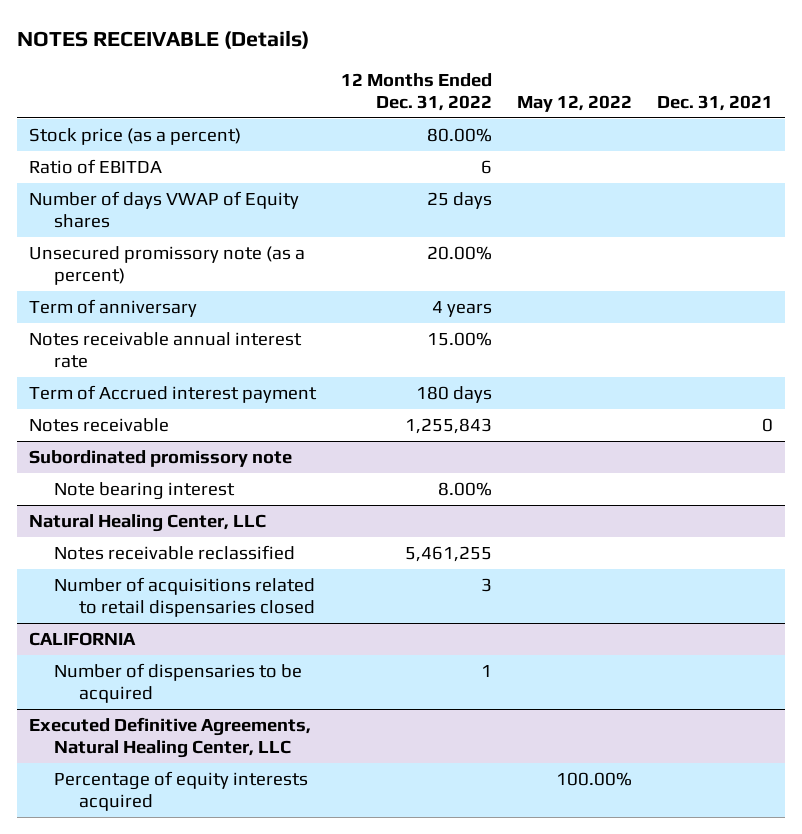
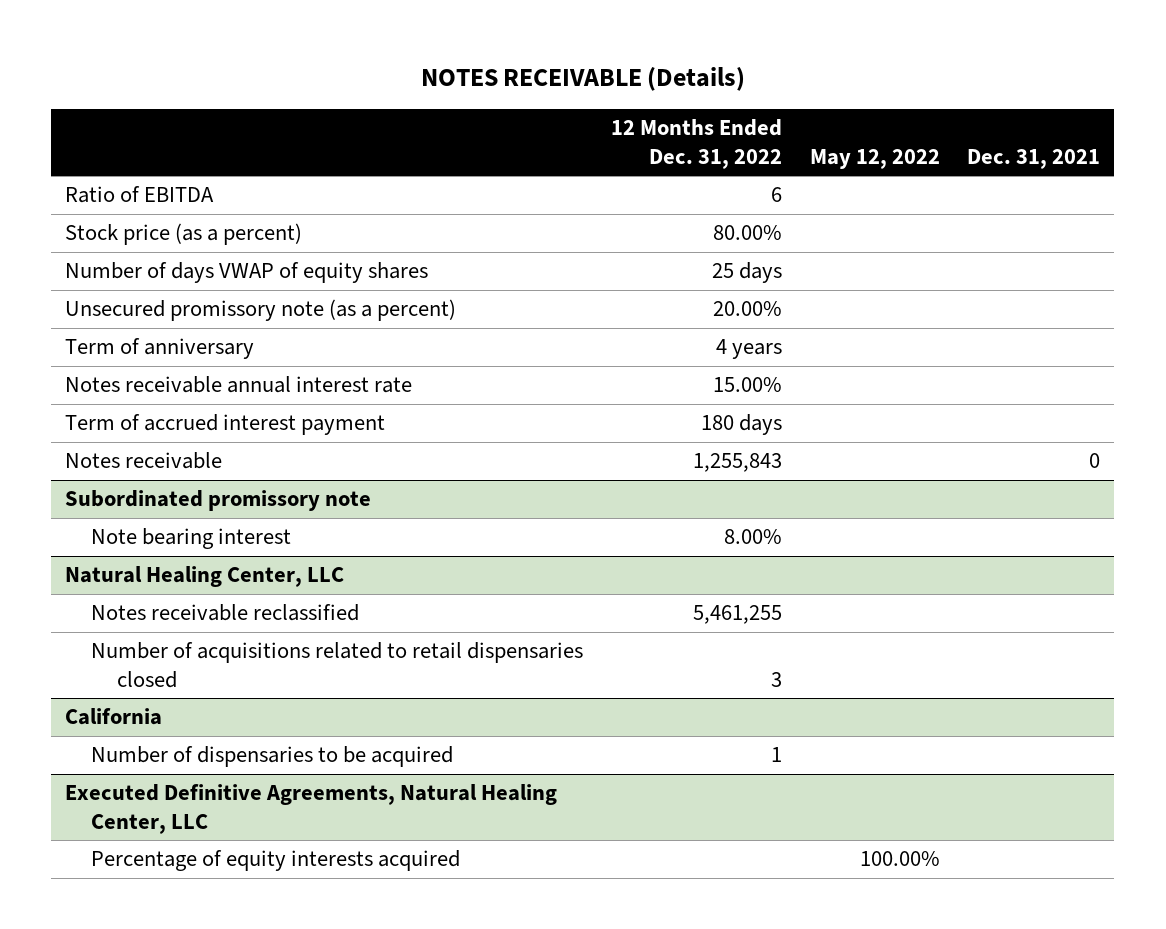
[29,127,242,145] Stock price (as a percent) -> [65,223,303,246] Stock price (as a percent)
[29,190,300,228] Number of days VWAP of Equity shares -> [65,262,429,284] Number of days VWAP of equity shares
[29,384,318,403] Term of Accrued interest payment -> [65,414,386,436] Term of accrued interest payment
[29,631,137,646] CALIFORNIA -> [65,708,163,726] California

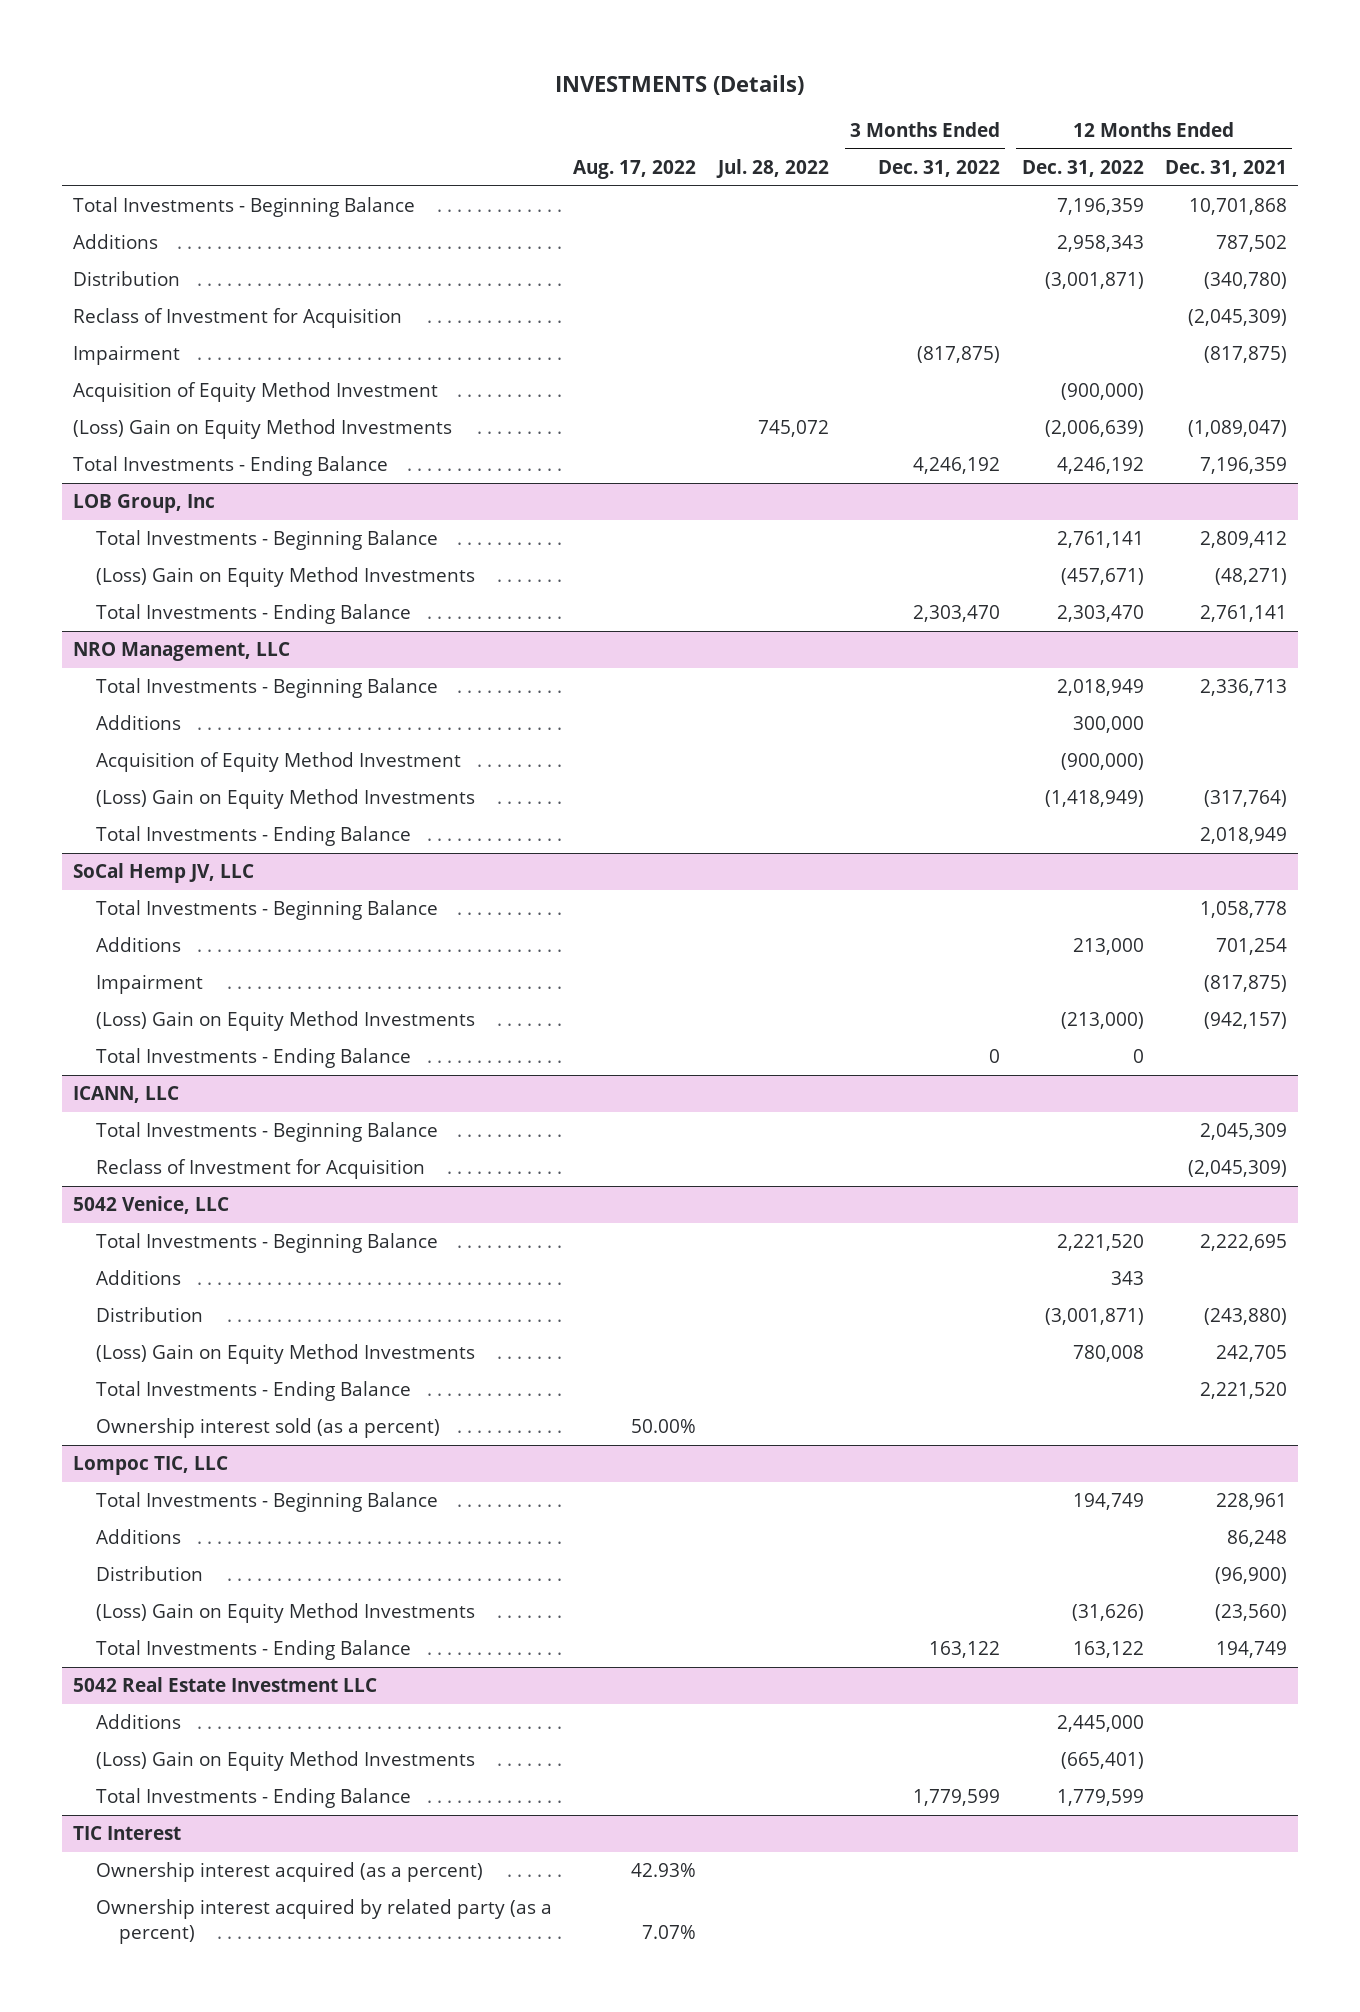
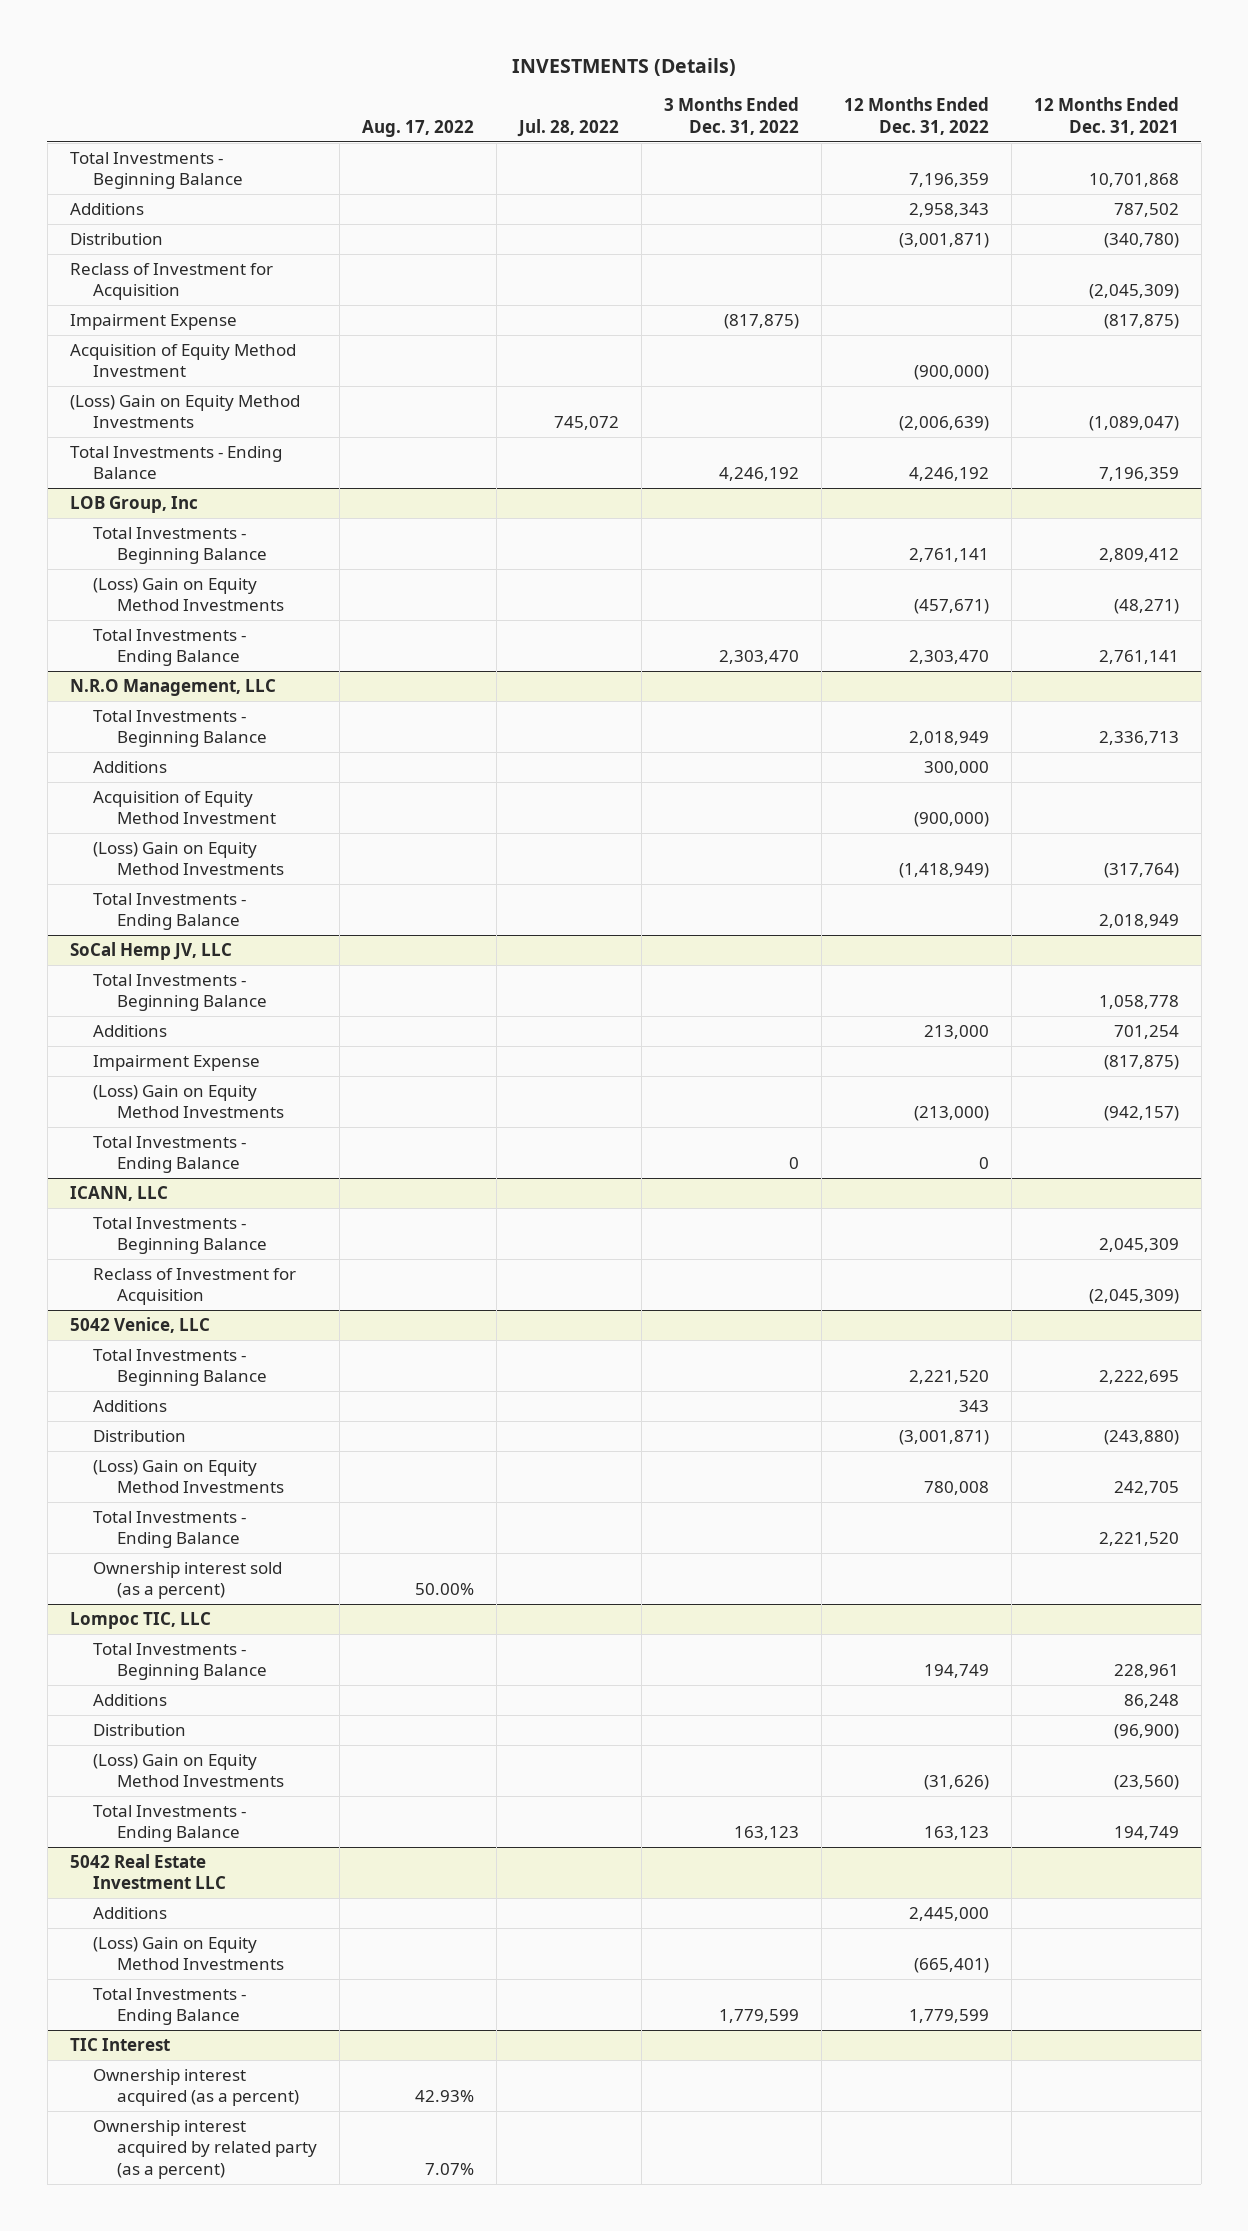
[72,345,180,366] Impairment -> [69,314,237,331] Impairment Expense
[72,642,290,662] NRO Management, LLC -> [69,679,276,697] N.R.O Management, LLC
[95,974,203,995] Impairment -> [93,1055,261,1072] Impairment Expense
[929,1641,1001,1659] 163,122 -> [733,1826,799,1841] 163,123
[1072,1641,1144,1659] 163,122 -> [923,1826,989,1841] 163,123

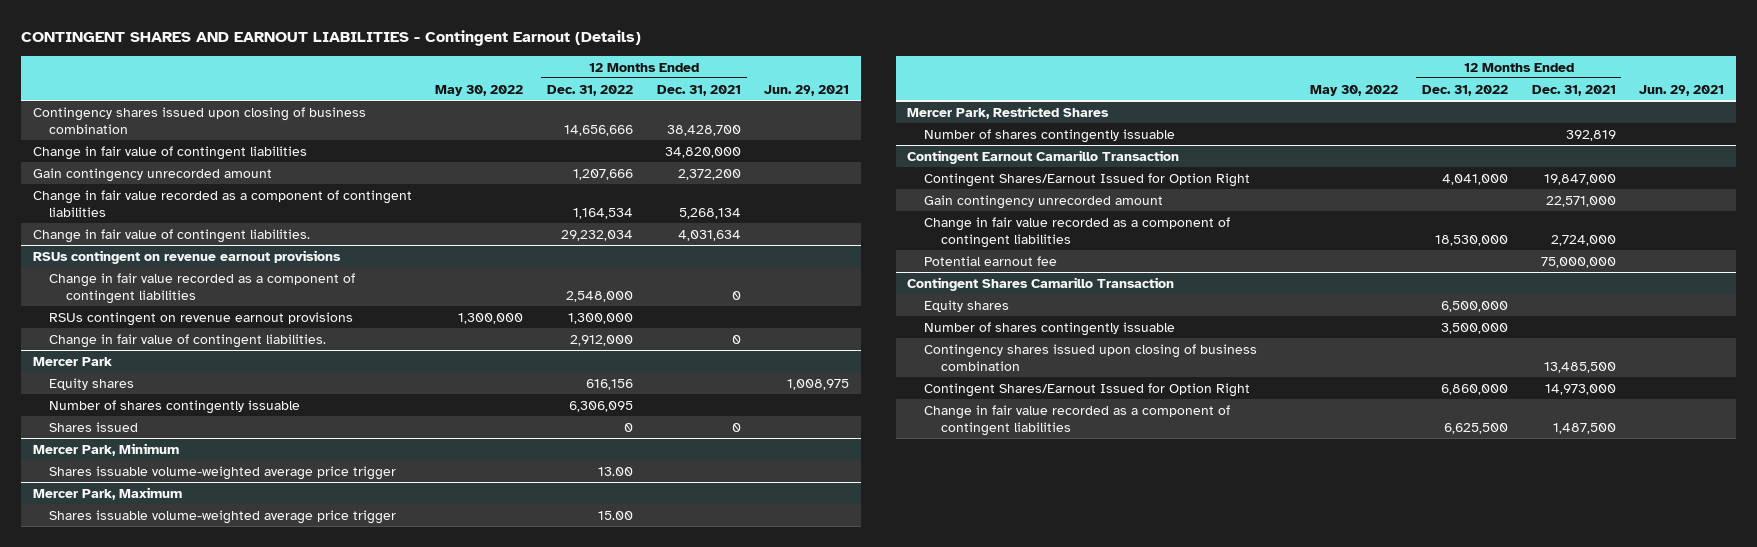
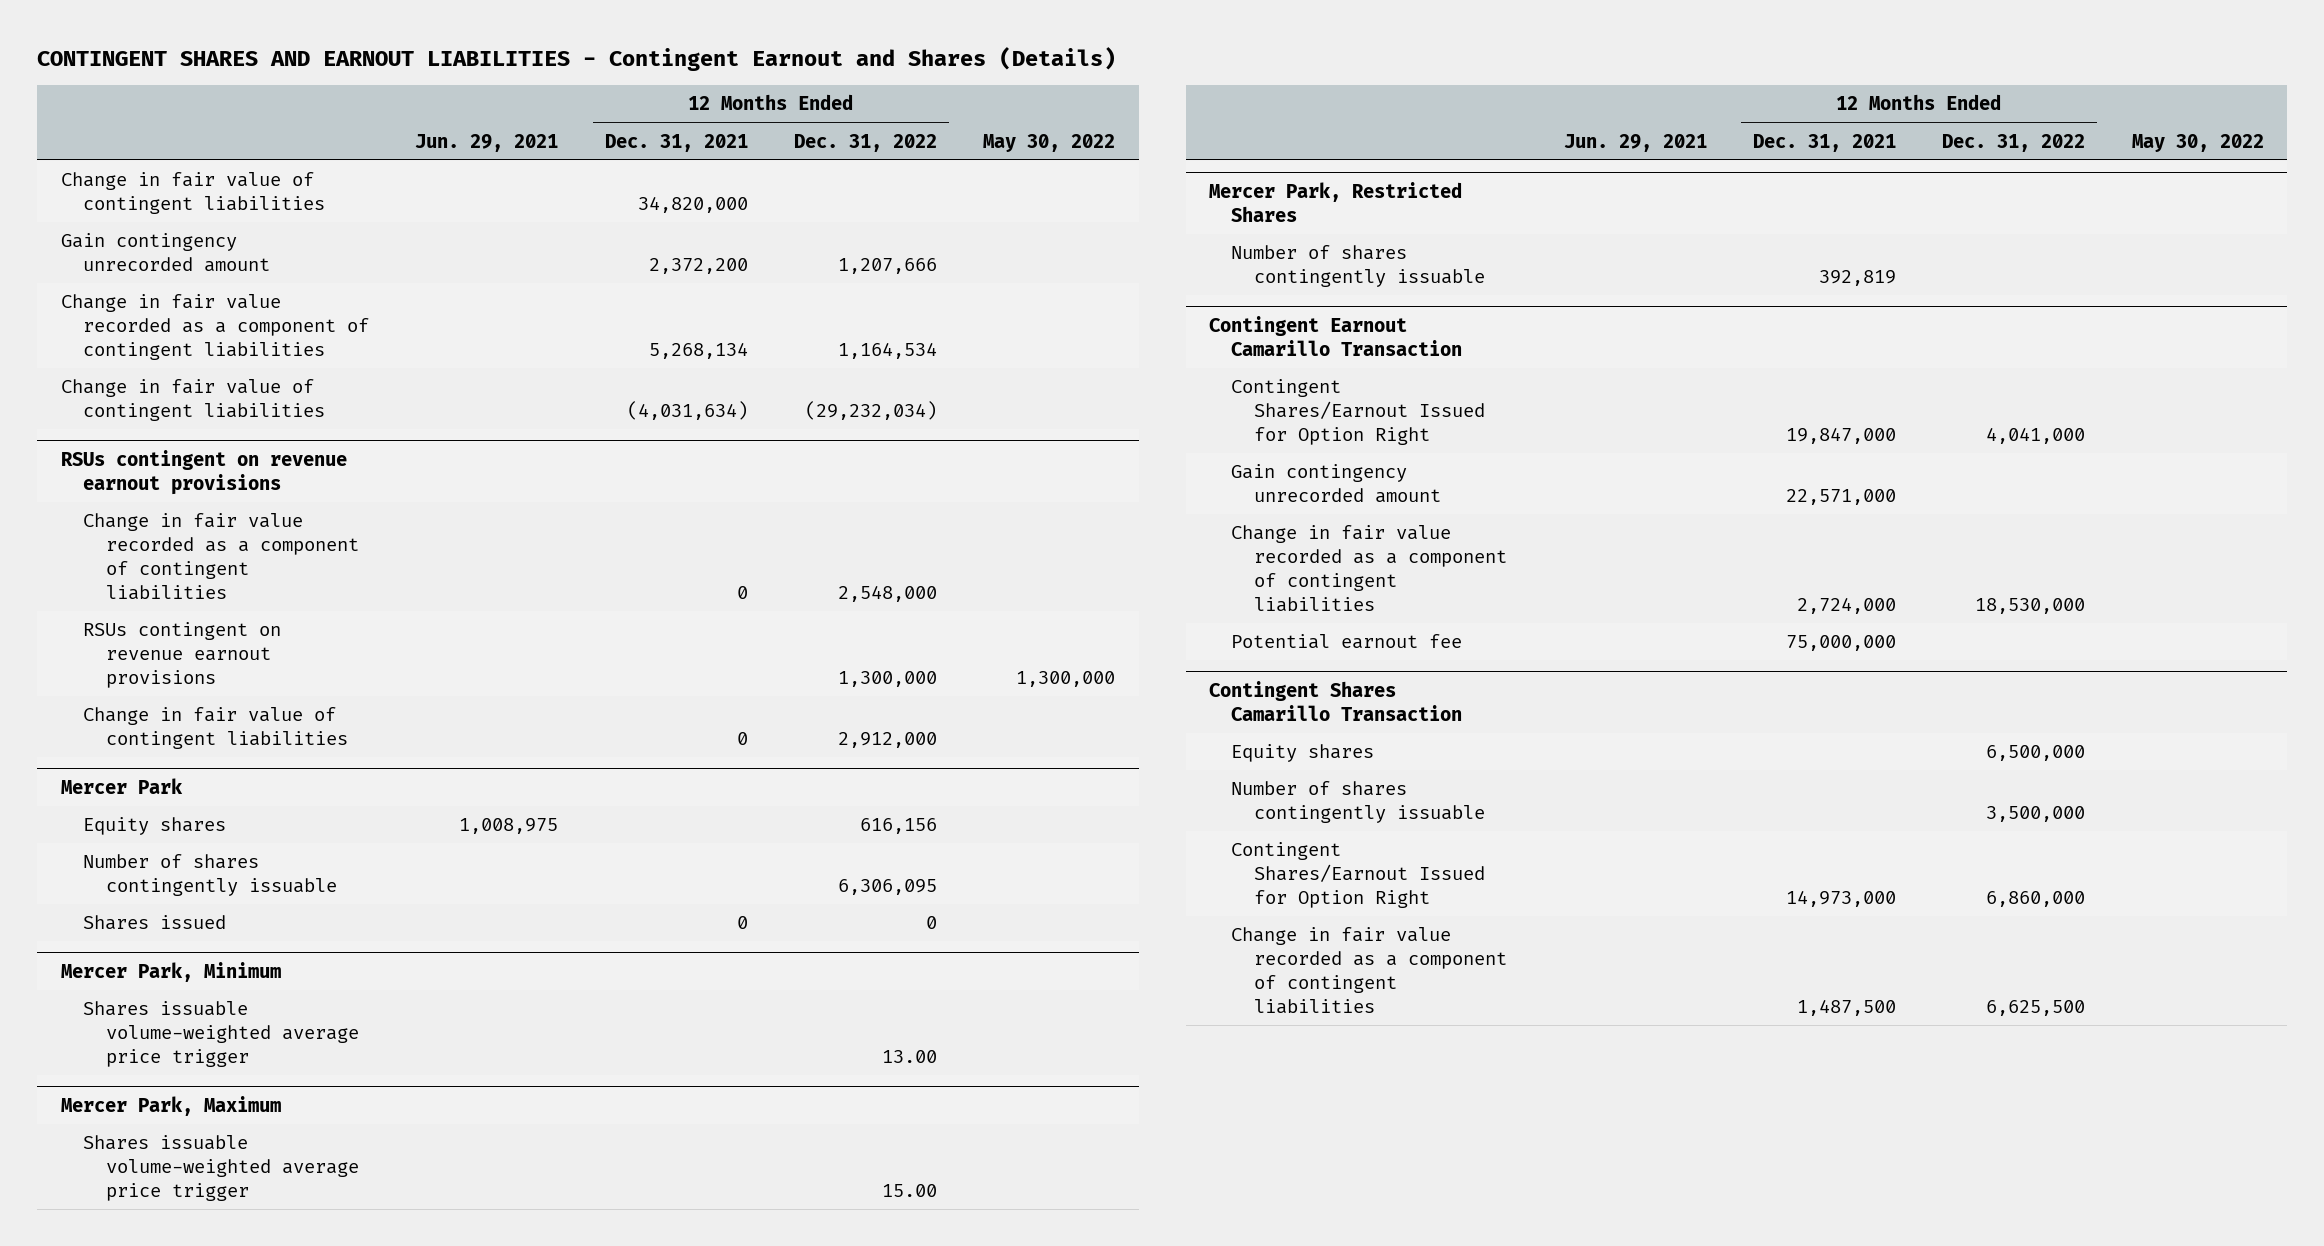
[20,30,641,47] CONTINGENT SHARES AND EARNOUT LIABILITIES - Contingent Earnout (Details) -> [37,47,1117,72] CONTINGENT SHARES AND EARNOUT LIABILITIES - Contingent Earnout and Shares (Details)
[32,106,366,134] Contingency shares issued upon closing of business combination -> none
[32,228,310,243] Change in fair value of contingent liabilities. -> [60,379,326,421] Change in fair value of contingent liabilities
[560,229,633,241] 29,232,034 -> [805,400,938,420] (29,232,034)
[677,229,741,241] 4,031,634 -> [626,400,748,420] (4,031,634)
[49,333,327,348] Change in fair value of contingent liabilities. -> [83,707,348,749] Change in fair value of contingent liabilities
[924,343,1258,371] Contingency shares issued upon closing of business combination -> none

